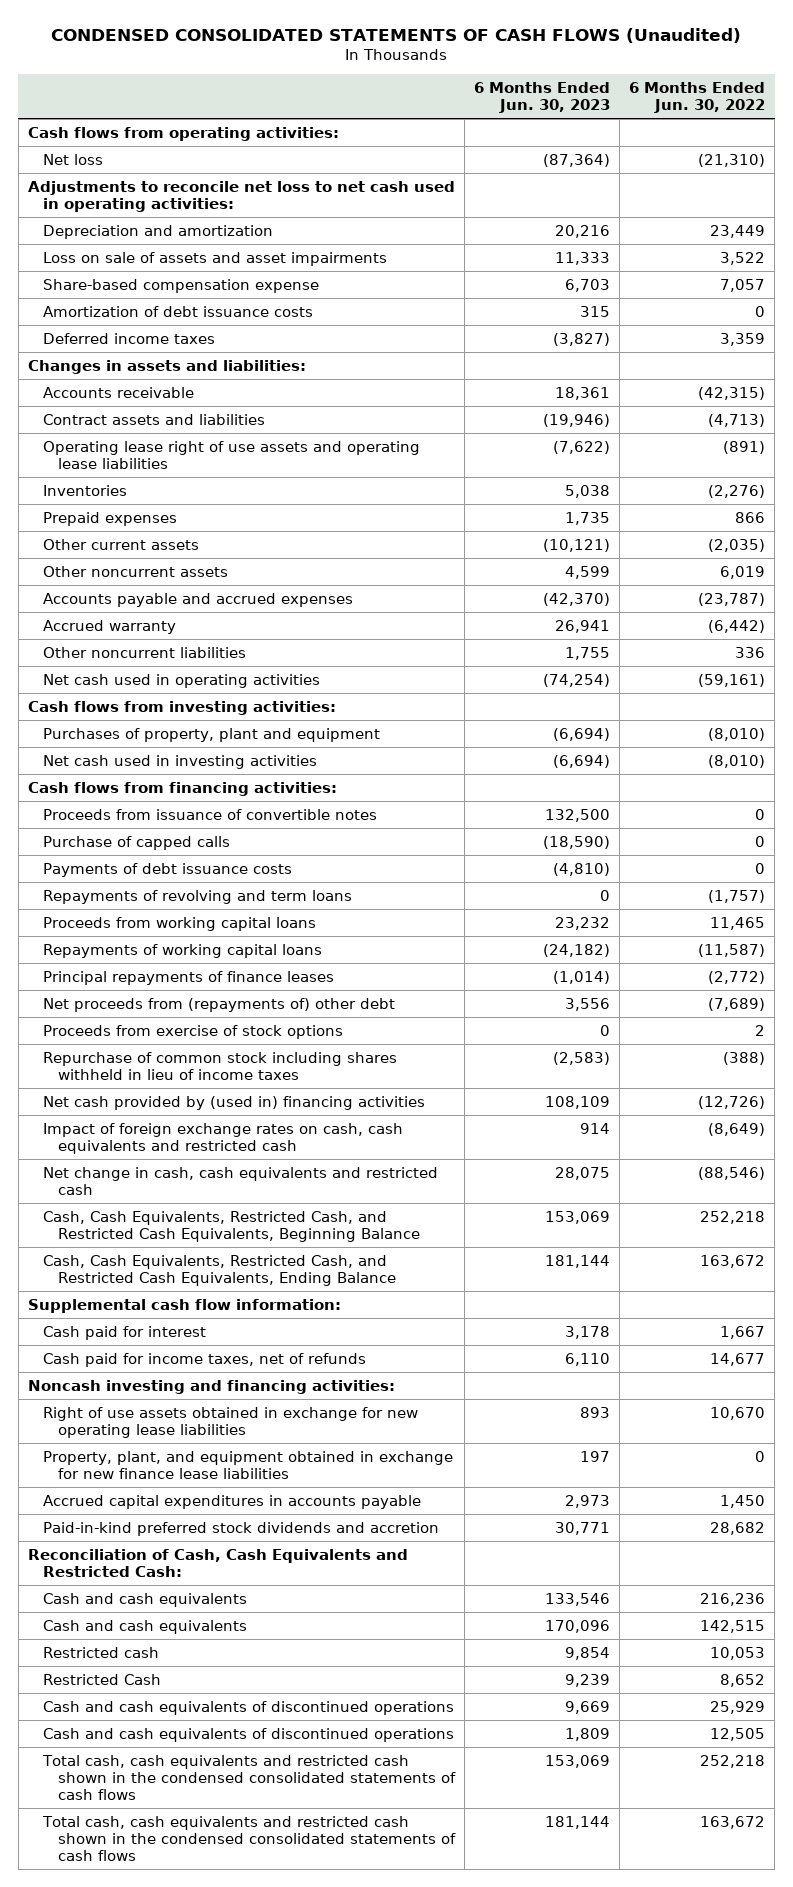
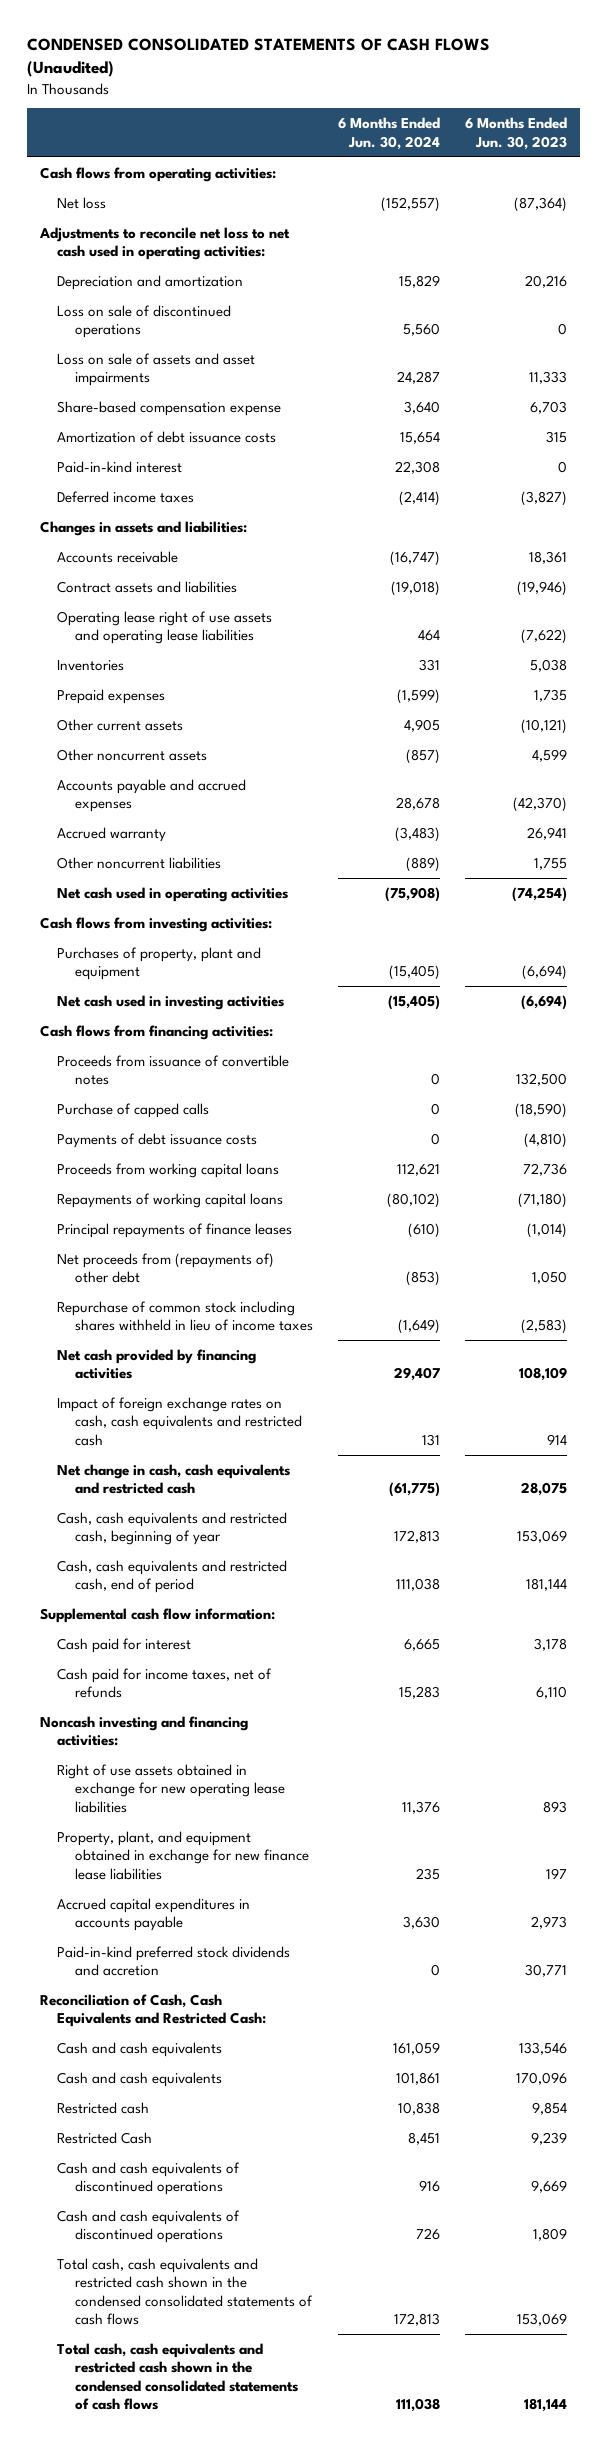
[629,82,766,114] 6 Months Ended Jun. 30, 2022 -> none
none -> [338,117,441,150] 6 Months Ended Jun. 30, 2024
none -> [57,304,232,339] Loss on sale of discontinued operations
none -> [57,460,183,473] Paid-in-kind interest
[42,889,352,904] Repayments of revolving and term loans -> none
[555,916,611,930] 23,232 -> [523,1162,568,1176] 72,736
[543,943,611,957] (24,182) -> [518,1192,568,1208] (71,180)
[42,1024,343,1039] Proceeds from exercise of stock options -> none
[565,997,611,1011] 3,556 -> [532,1271,568,1285] 1,050
[42,1095,425,1110] Net cash provided by (used in) financing activities -> [57,1348,257,1380] Net cash provided by financing activities
[42,1210,421,1242] Cash, Cash Equivalents, Restricted Cash, and Restricted Cash Equivalents, Beginning Balance -> [57,1511,288,1546] Cash, cash equivalents and restricted cash, beginning of year
[42,1254,397,1286] Cash, Cash Equivalents, Restricted Cash, and Restricted Cash Equivalents, Ending Balance -> [57,1559,288,1594] Cash, cash equivalents and restricted cash, end of period

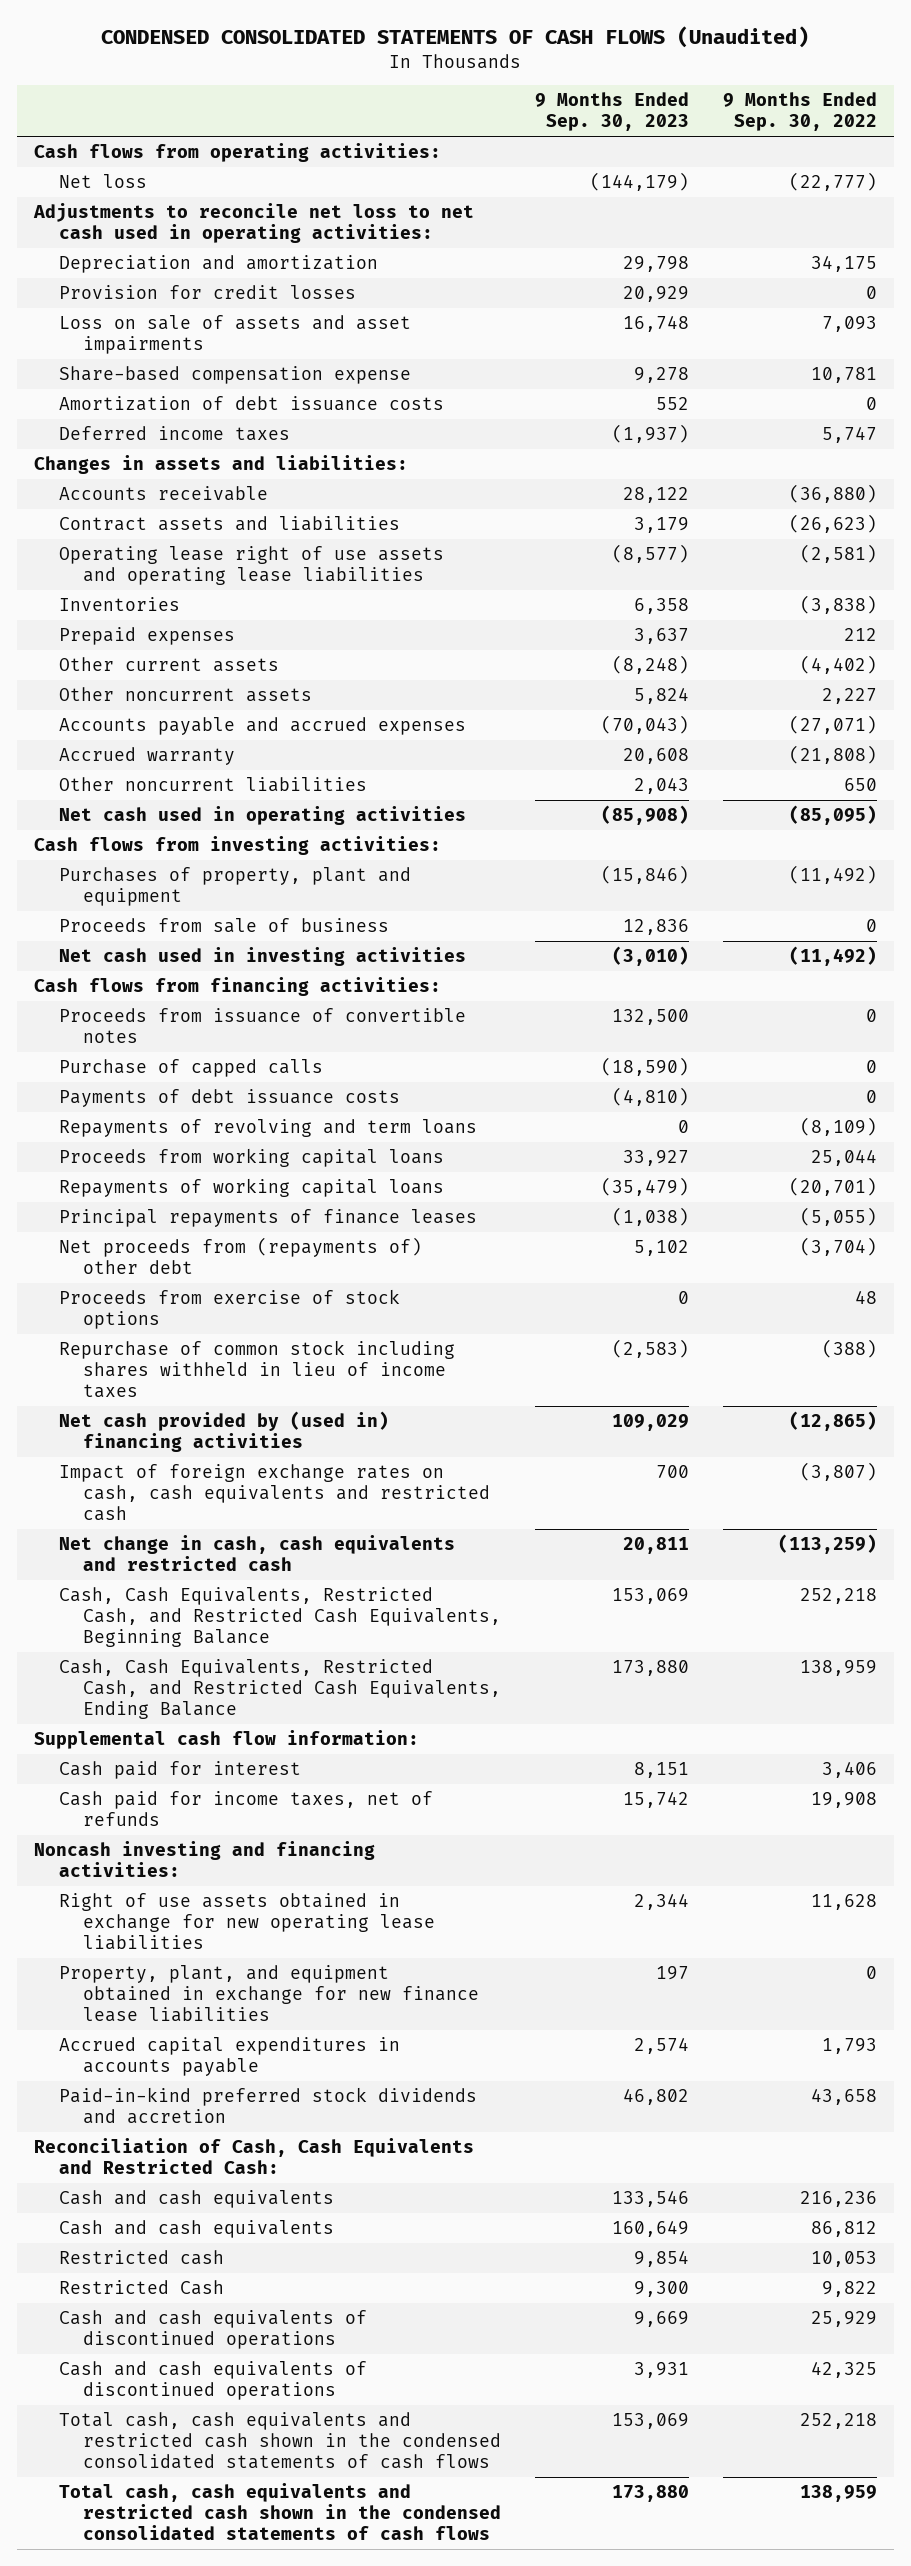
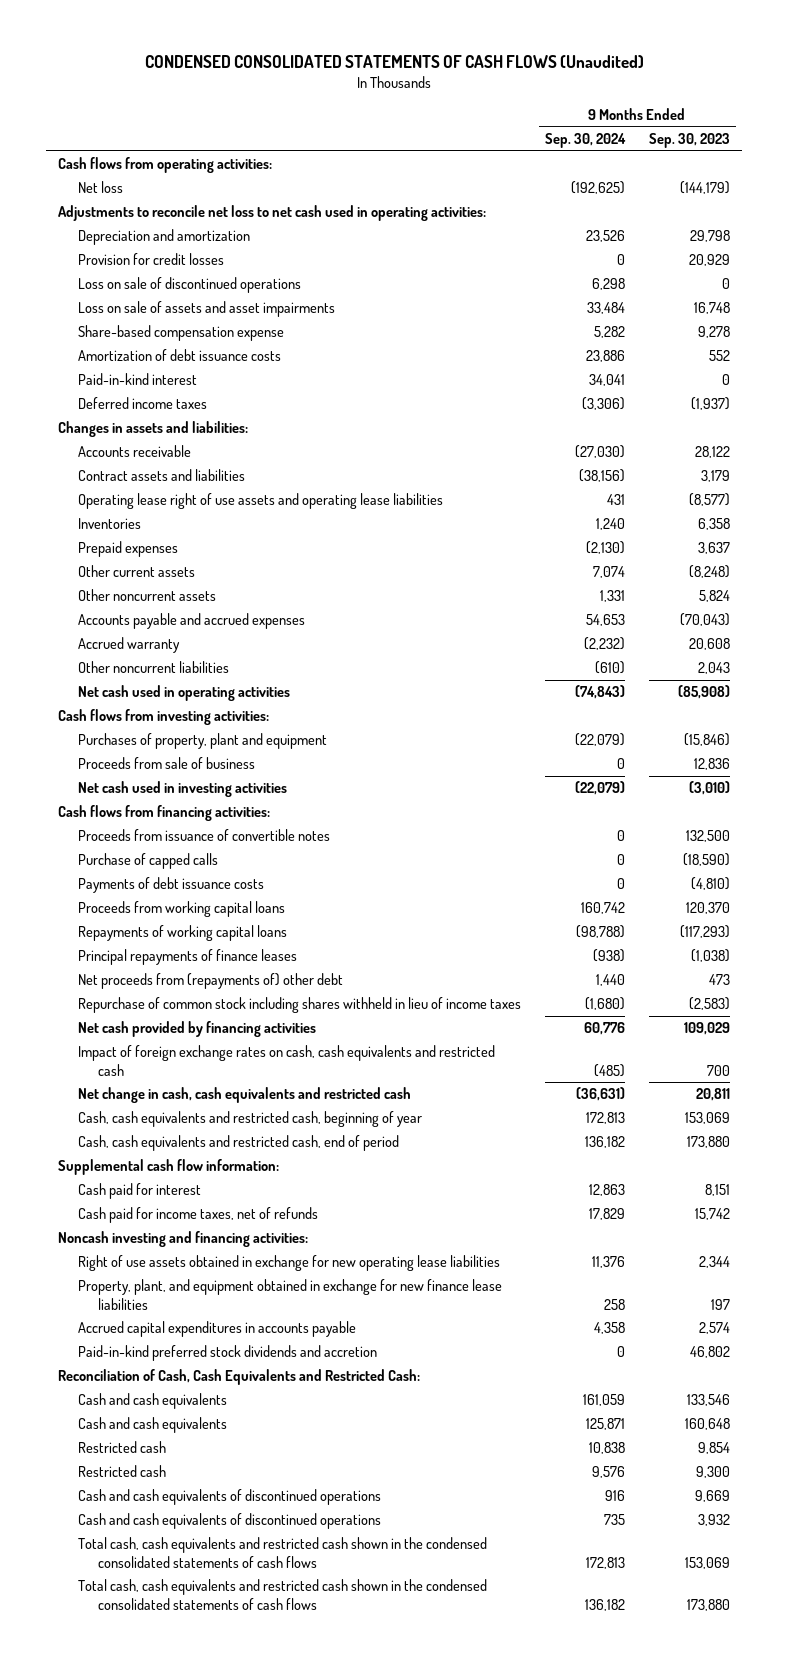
[722,92,877,132] 9 Months Ended Sep. 30, 2022 -> none
none -> [544,133,626,149] Sep. 30, 2024
none -> [77,277,301,294] Loss on sale of discontinued operations
none -> [77,373,197,386] Paid-in-kind interest
[58,1119,477,1138] Repayments of revolving and term loans -> none
[623,1150,690,1167] 33,927 -> [685,902,730,915] 120,370
[601,1177,690,1197] (35,479) -> [679,925,730,939] (117,293)
[58,1289,400,1330] Proceeds from exercise of stock options -> none
[634,1240,690,1257] 5,102 -> [708,974,730,986] 473
[58,1411,389,1453] Net cash provided by (used in) financing activities -> [77,1021,316,1038] Net cash provided by financing activities
[58,1587,502,1648] Cash, Cash Equivalents, Restricted Cash, and Restricted Cash Equivalents, Beginning Balance -> [77,1111,422,1128] Cash, cash equivalents and restricted cash, beginning of year
[58,1659,502,1720] Cash, Cash Equivalents, Restricted Cash, and Restricted Cash Equivalents, Ending Balance -> [77,1135,399,1152] Cash, cash equivalents and restricted cash, end of period
[612,2220,690,2238] 160,649 -> [684,1418,730,1431] 160,648
[58,2280,224,2296] Restricted Cash -> [77,1465,166,1478] Restricted cash
[634,2362,690,2379] 3,931 -> [697,1514,730,1527] 3,932

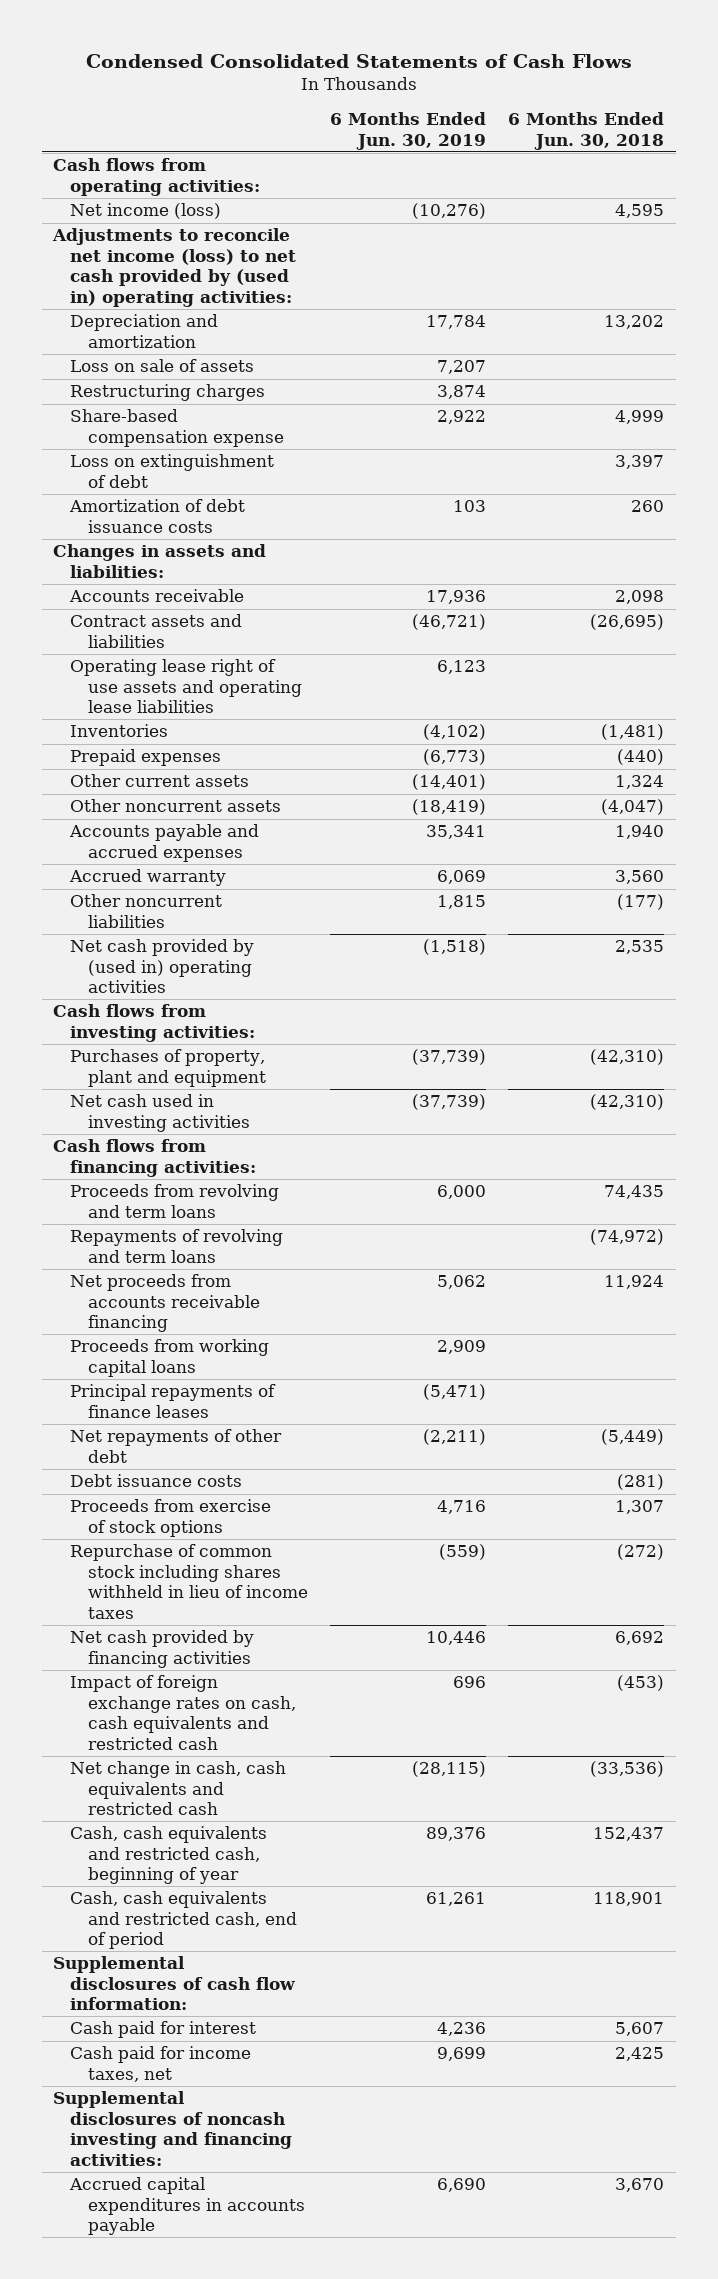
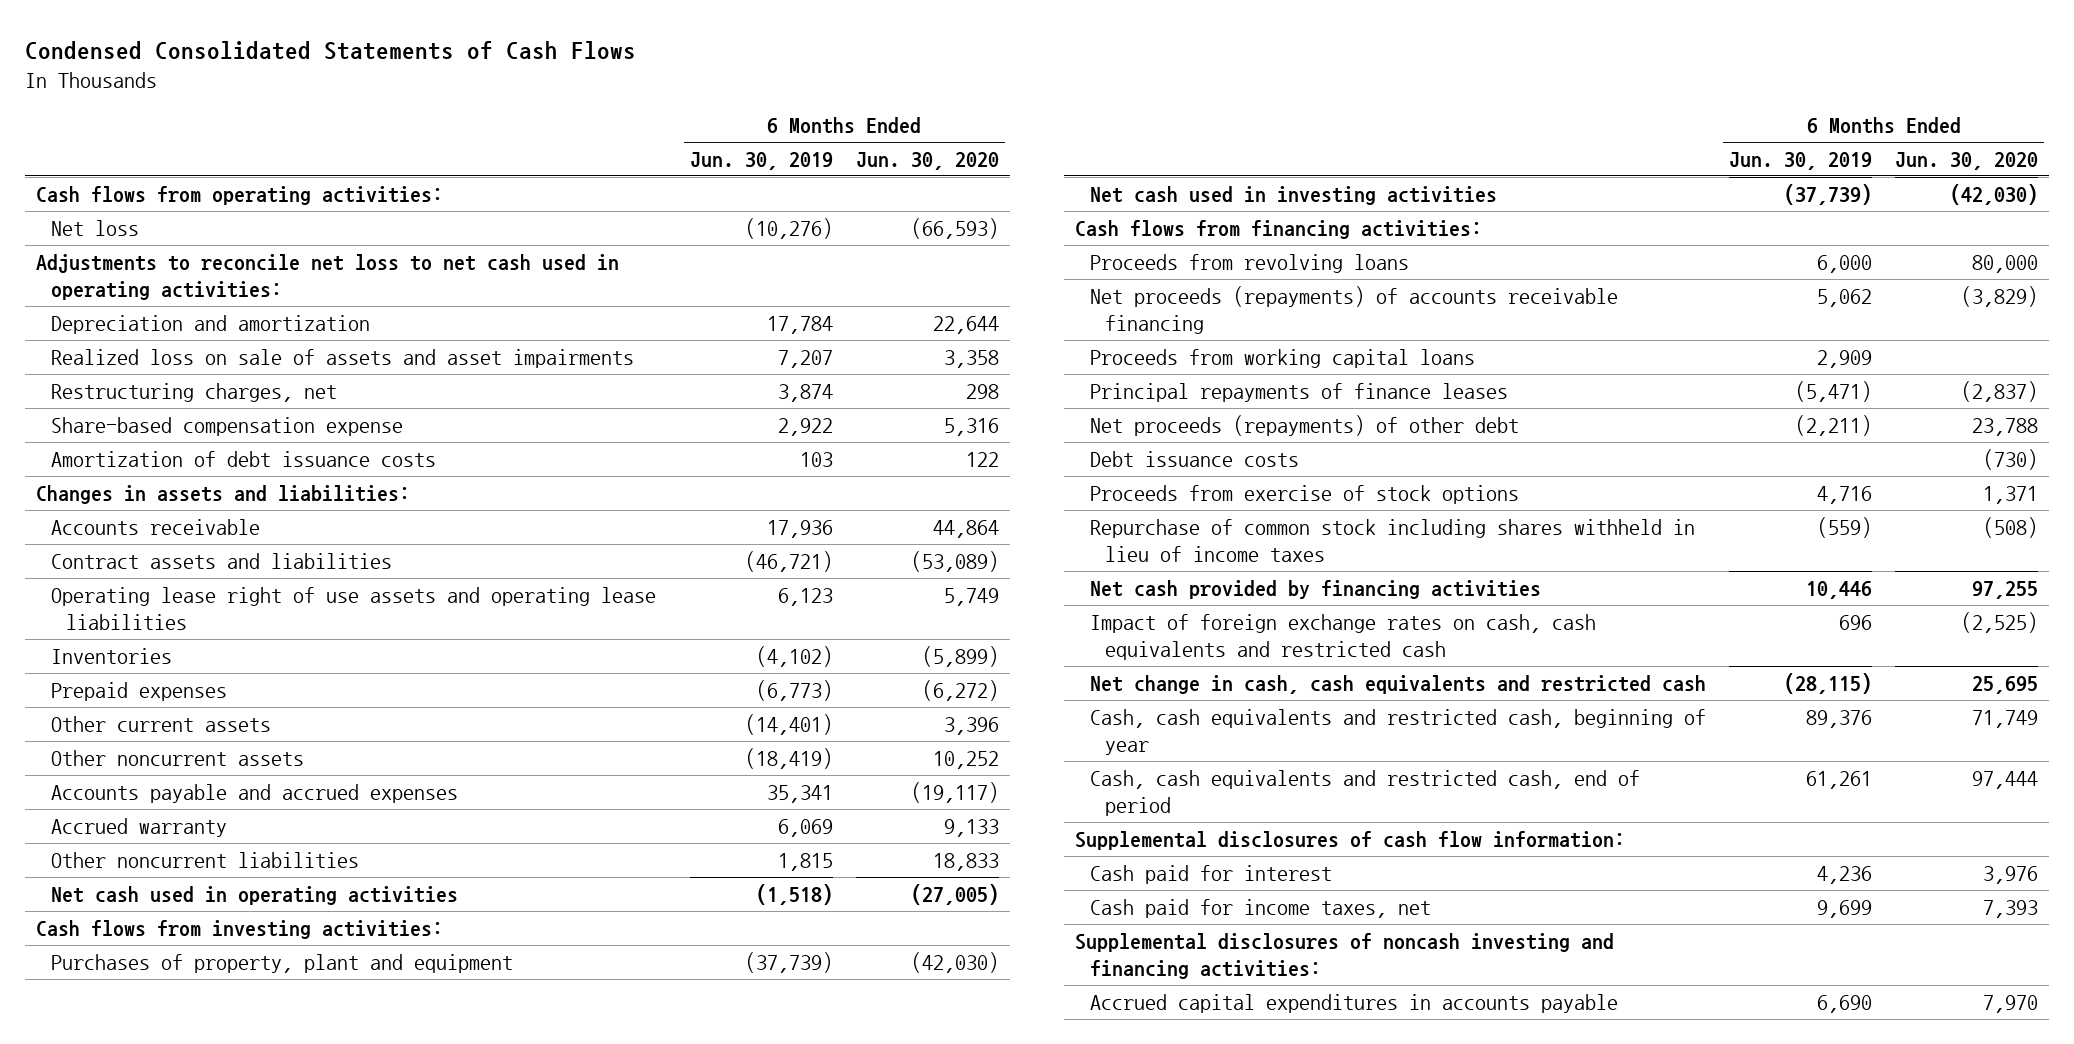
[508,112,665,150] 6 Months Ended Jun. 30, 2018 -> none
none -> [855,151,999,170] Jun. 30, 2020
[70,203,222,220] Net income (loss) -> [51,219,140,236] Net loss
[52,228,297,307] Adjustments to reconcile net income (loss) to net cash provided by (used in) operating activities: -> [36,253,620,301] Adjustments to reconcile net loss to net cash used in operating activities:
[70,359,255,373] Loss on sale of assets -> [51,348,635,368] Realized loss on sale of assets and asset impairments
[70,384,266,402] Restructuring charges -> [51,382,338,402] Restructuring charges, net
[70,454,275,488] Loss on extinguishment of debt -> none
[70,939,255,994] Net cash provided by (used in) operating activities -> [51,885,459,905] Net cash used in operating activities
[70,1229,284,1263] Repayments of revolving and term loans -> none
[70,1184,280,1218] Proceeds from revolving and term loans -> [1090,253,1410,273] Proceeds from revolving loans
[70,1274,260,1333] Net proceeds from accounts receivable financing -> [1090,285,1619,335] Net proceeds (repayments) of accounts receivable financing
[70,1429,283,1463] Net repayments of other debt -> [1090,414,1520,436] Net proceeds (repayments) of other debt

